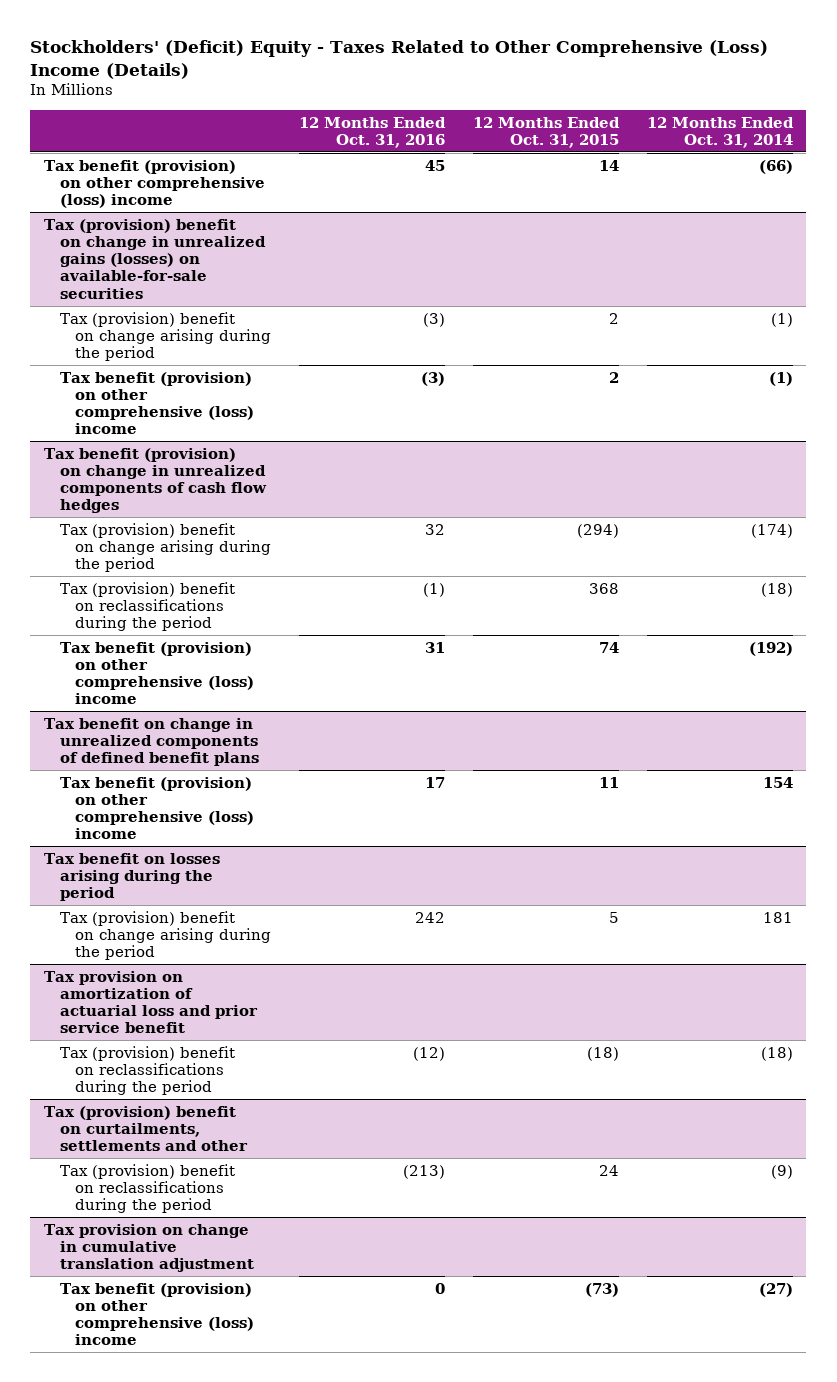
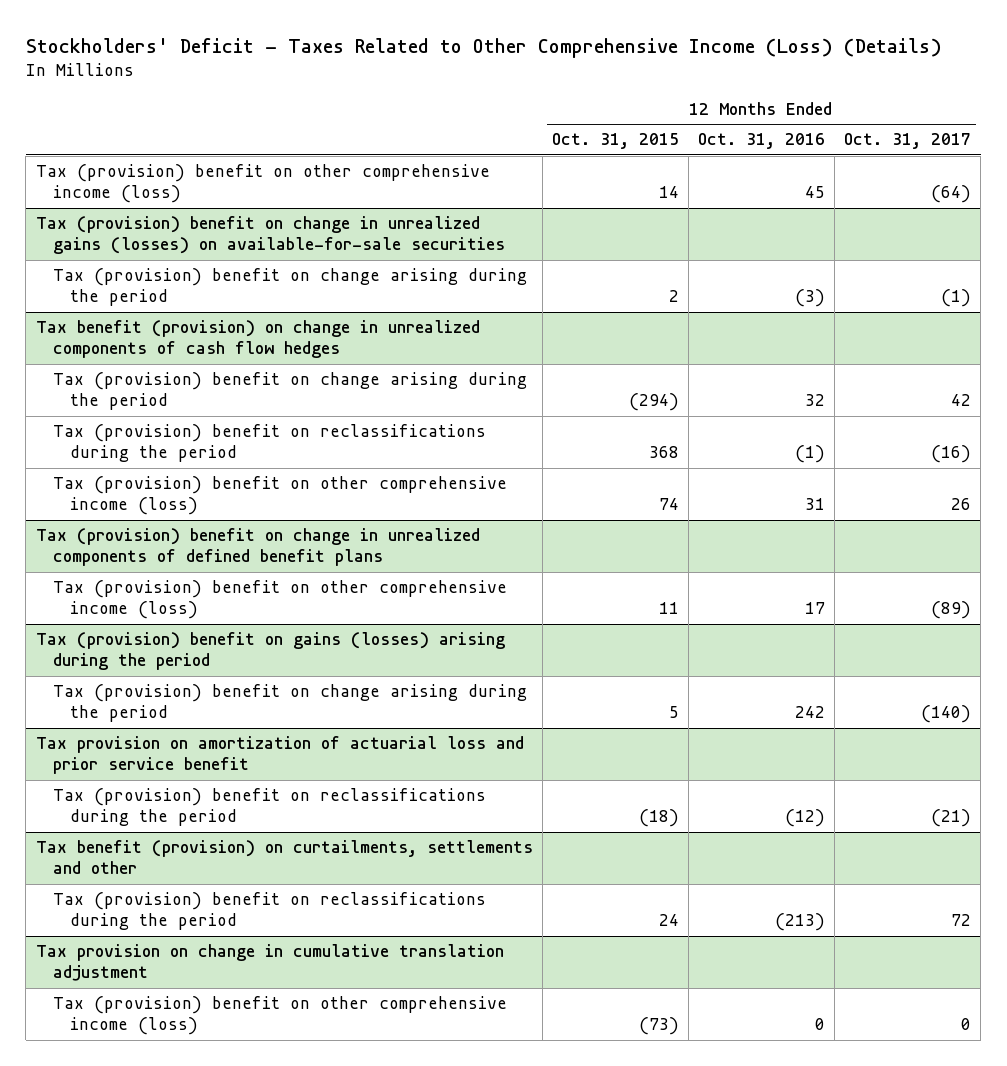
[30,39,769,79] Stockholders' (Deficit) Equity - Taxes Related to Other Comprehensive (Loss) Income (Details) -> [25,37,942,58] Stockholders' Deficit - Taxes Related to Other Comprehensive Income (Loss) (Details)
[646,116,794,148] 12 Months Ended Oct. 31, 2014 -> none
none -> [844,133,972,150] Oct. 31, 2017
[43,159,265,209] Tax benefit (provision) on other comprehensive (loss) income -> [35,164,490,204] Tax (provision) benefit on other comprehensive income (loss)
[59,371,255,435] Tax benefit (provision) on other comprehensive (loss) income -> none
[59,641,255,705] Tax benefit (provision) on other comprehensive (loss) income -> [52,476,507,516] Tax (provision) benefit on other comprehensive income (loss)
[43,717,259,767] Tax benefit on change in unrealized components of defined benefit plans -> [35,528,480,567] Tax (provision) benefit on change in unrealized components of defined benefit plans
[59,776,255,840] Tax benefit (provision) on other comprehensive (loss) income -> [52,580,507,620] Tax (provision) benefit on other comprehensive income (loss)
[43,852,220,902] Tax benefit on losses arising during the period -> [35,632,505,671] Tax (provision) benefit on gains (losses) arising during the period
[43,1105,248,1152] Tax (provision) benefit on curtailments, settlements and other -> [35,840,533,875] Tax benefit (provision) on curtailments, settlements and other
[59,1282,255,1346] Tax benefit (provision) on other comprehensive (loss) income -> [52,996,507,1036] Tax (provision) benefit on other comprehensive income (loss)

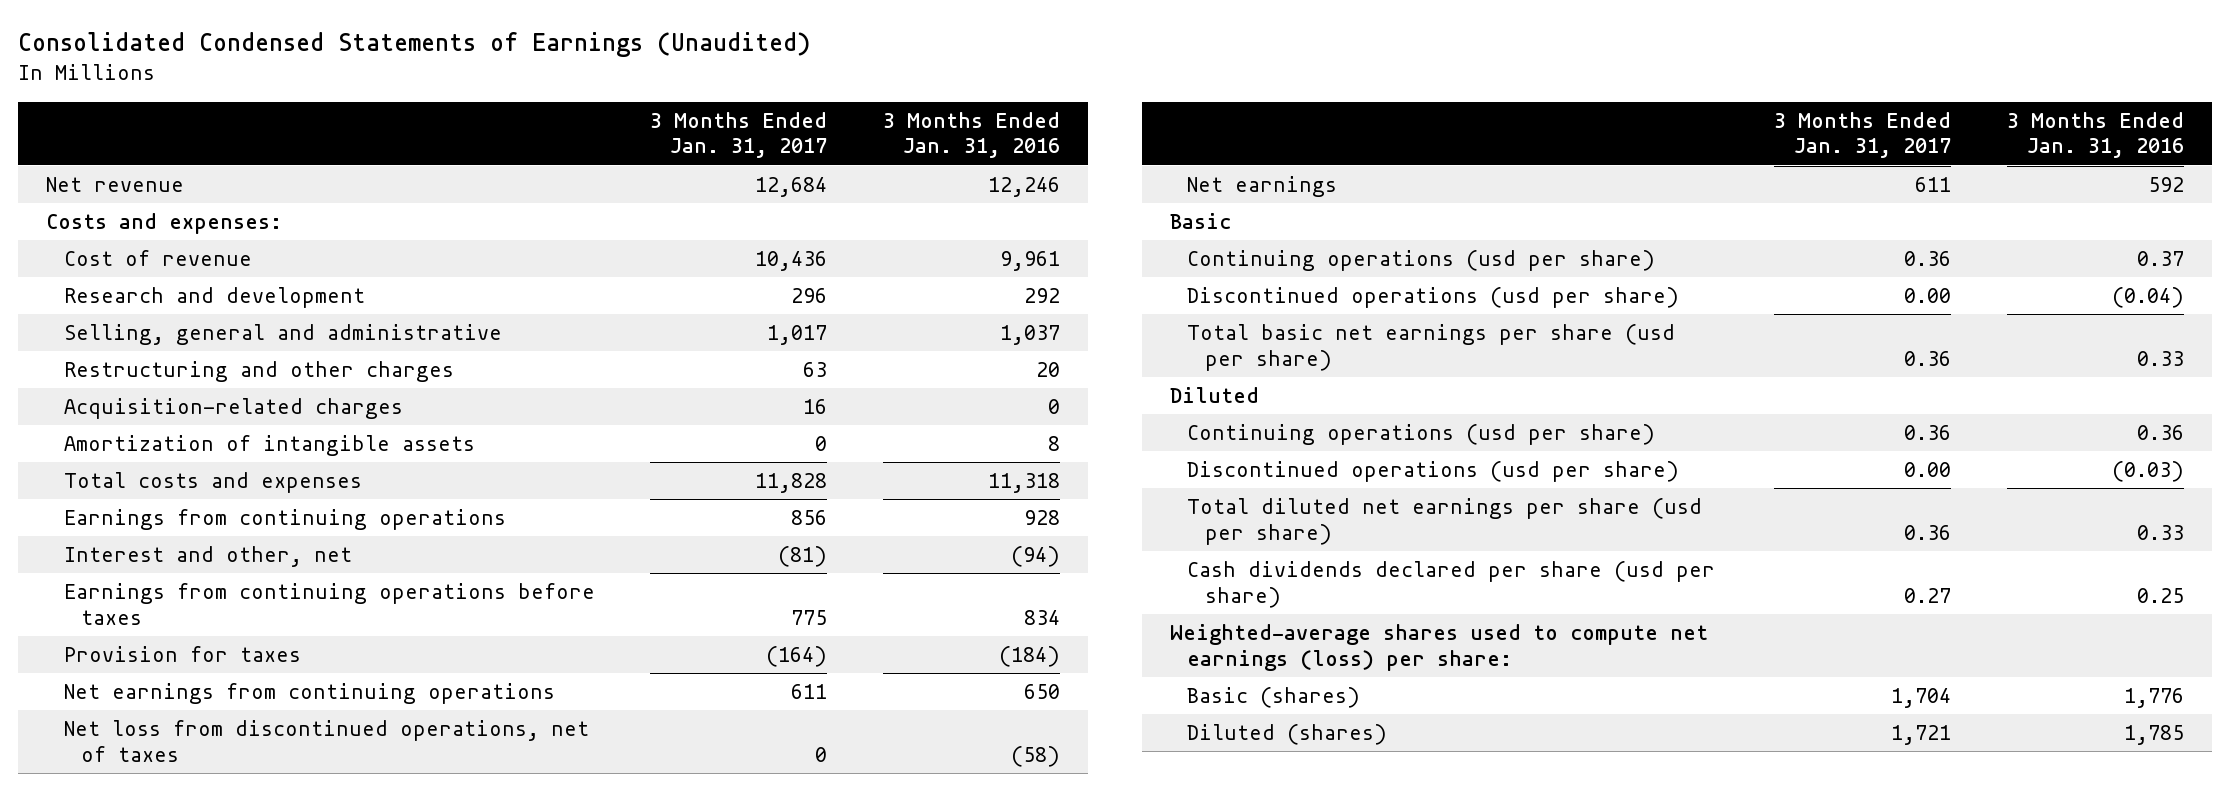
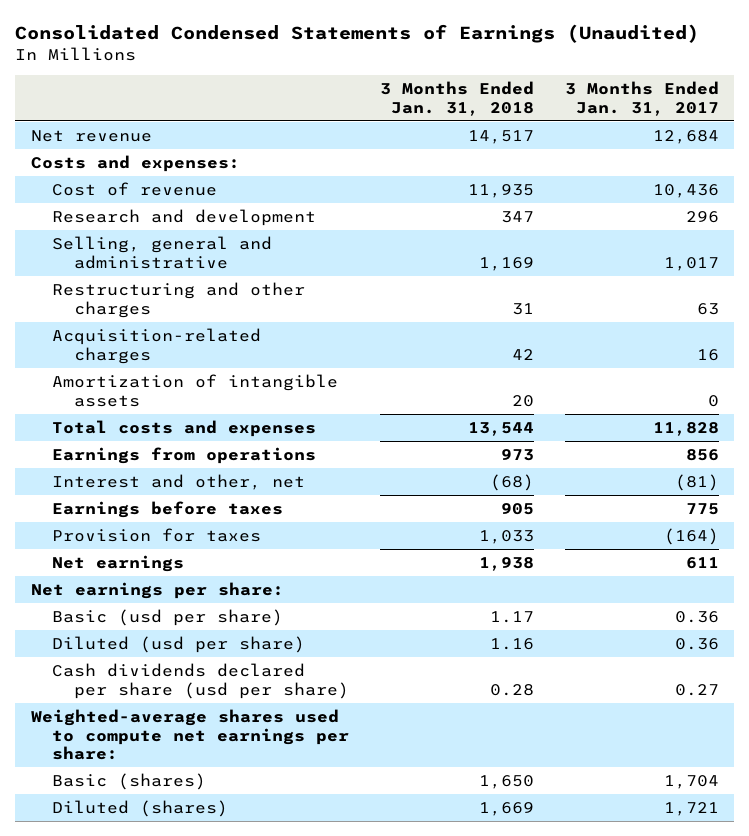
[883,111,1061,159] 3 Months Ended Jan. 31, 2016 -> none
none -> [380,81,535,116] 3 Months Ended Jan. 31, 2018
[63,509,506,531] Earnings from continuing operations -> [52,446,317,464] Earnings from operations
[63,583,595,625] Earnings from continuing operations before taxes -> [52,500,284,518] Earnings before taxes
[63,683,555,705] Net earnings from continuing operations -> none
[63,720,589,762] Net loss from discontinued operations, net of taxes -> none
[1169,213,1231,230] Basic -> none
[1187,250,1656,272] Continuing operations (usd per share) -> none
[1187,287,1680,309] Discontinued operations (usd per share) -> none
[1169,387,1259,404] Diluted -> none
[1187,424,1656,446] Continuing operations (usd per share) -> none
[1187,461,1680,483] Discontinued operations (usd per share) -> none
none -> [30,581,284,599] Net earnings per share:
[1187,324,1676,371] Total basic net earnings per share (usd per share) -> [52,608,284,626] Basic (usd per share)
[1187,498,1703,545] Total diluted net earnings per share (usd per share) -> [52,635,306,653] Diluted (usd per share)
[1169,624,1708,671] Weighted-average shares used to compute net earnings (loss) per share: -> [30,708,350,761] Weighted-average shares used to compute net earnings per share:

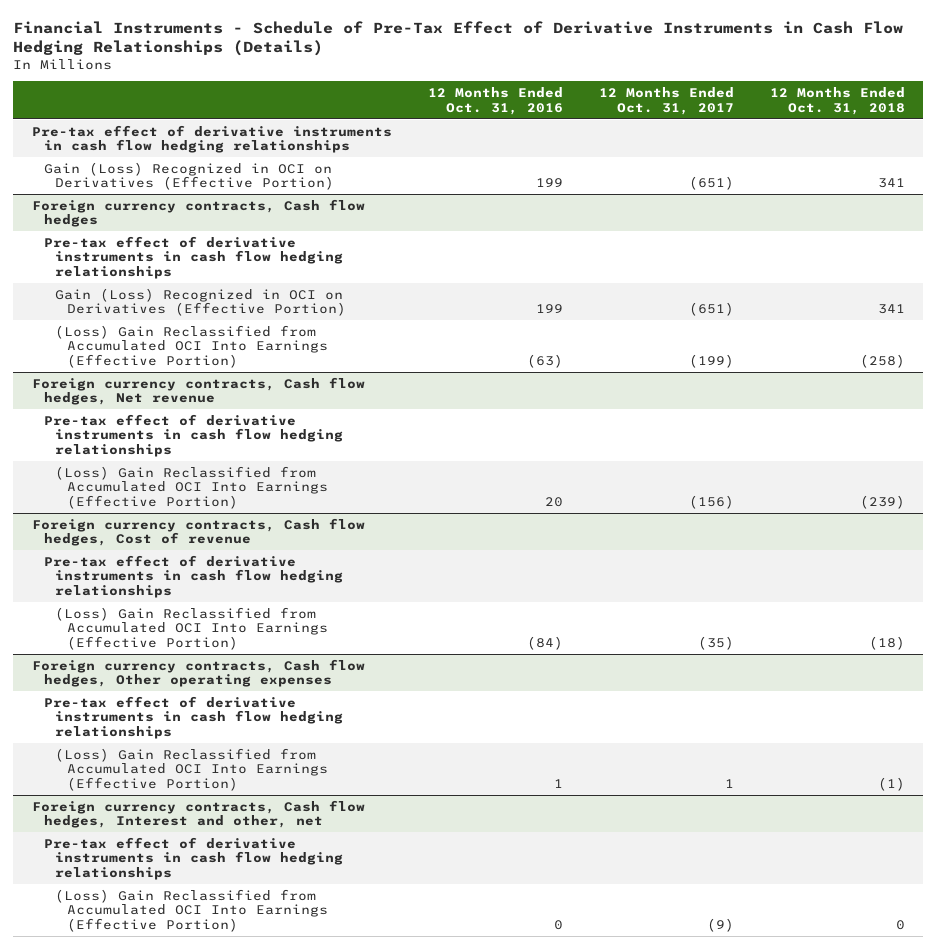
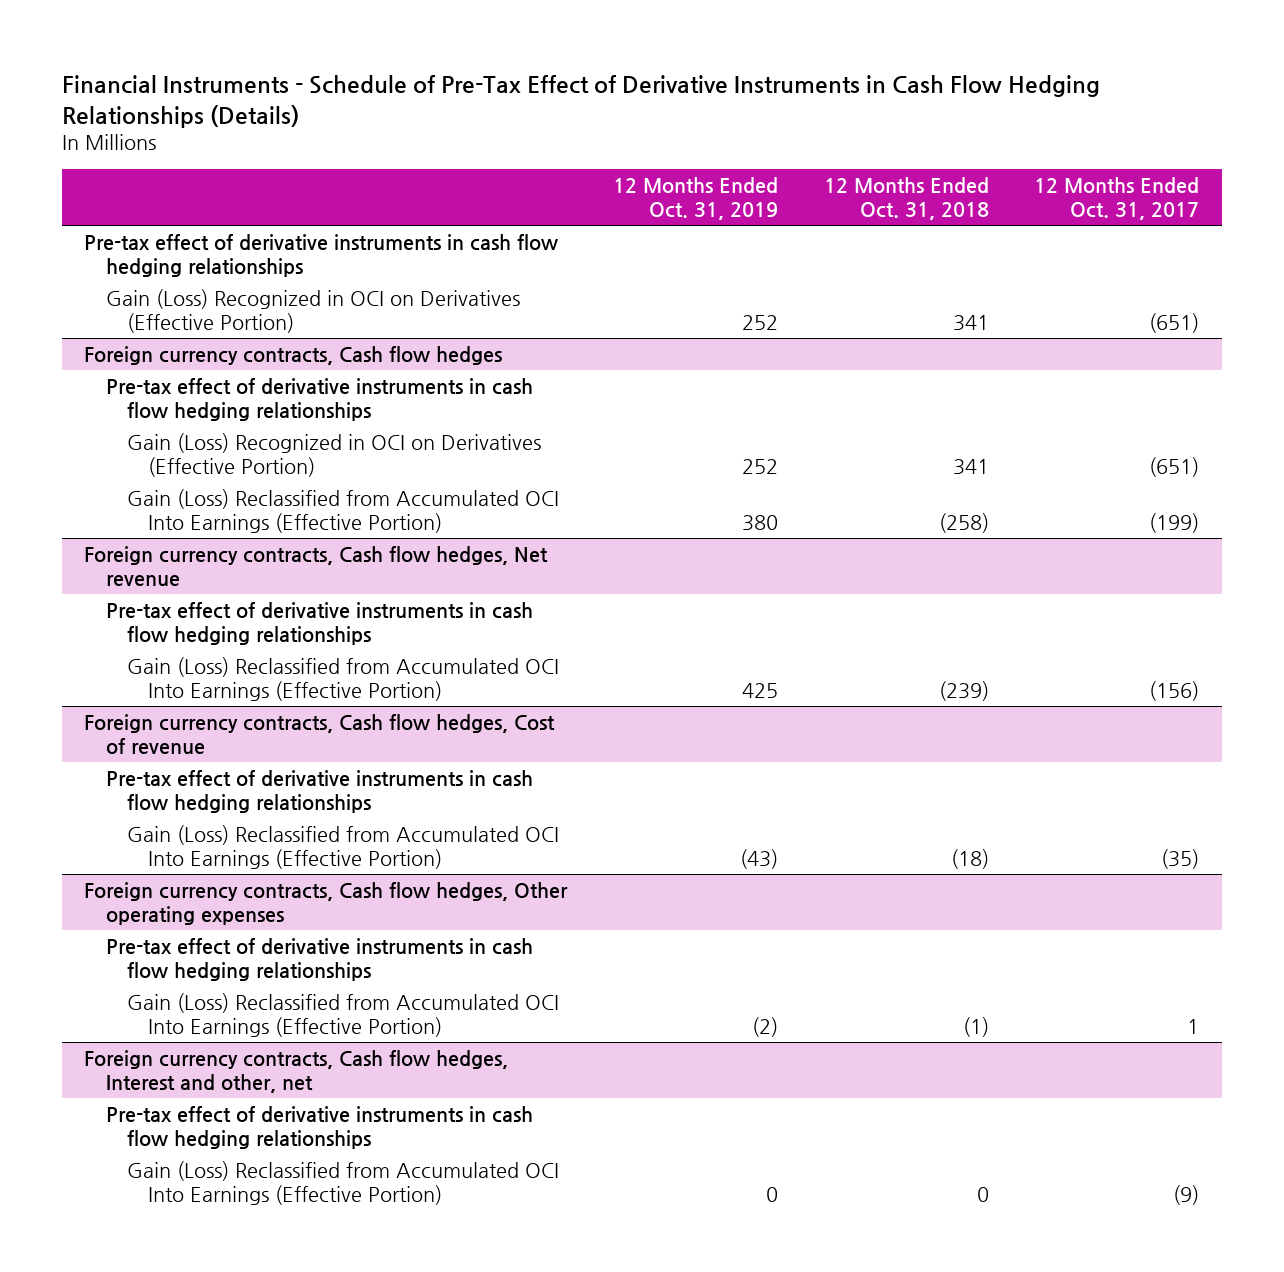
[427,86,563,115] 12 Months Ended Oct. 31, 2016 -> none
none -> [613,177,779,220] 12 Months Ended Oct. 31, 2019
[55,324,329,369] (Loss) Gain Reclassified from Accumulated OCI Into Earnings (Effective Portion) -> [126,489,559,533] Gain (Loss) Reclassified from Accumulated OCI Into Earnings (Effective Portion)
[55,465,329,510] (Loss) Gain Reclassified from Accumulated OCI Into Earnings (Effective Portion) -> [126,657,559,701] Gain (Loss) Reclassified from Accumulated OCI Into Earnings (Effective Portion)
[55,606,329,651] (Loss) Gain Reclassified from Accumulated OCI Into Earnings (Effective Portion) -> [126,825,559,869] Gain (Loss) Reclassified from Accumulated OCI Into Earnings (Effective Portion)
[55,747,329,792] (Loss) Gain Reclassified from Accumulated OCI Into Earnings (Effective Portion) -> [126,993,559,1037] Gain (Loss) Reclassified from Accumulated OCI Into Earnings (Effective Portion)
[55,888,329,933] (Loss) Gain Reclassified from Accumulated OCI Into Earnings (Effective Portion) -> [126,1161,559,1205] Gain (Loss) Reclassified from Accumulated OCI Into Earnings (Effective Portion)

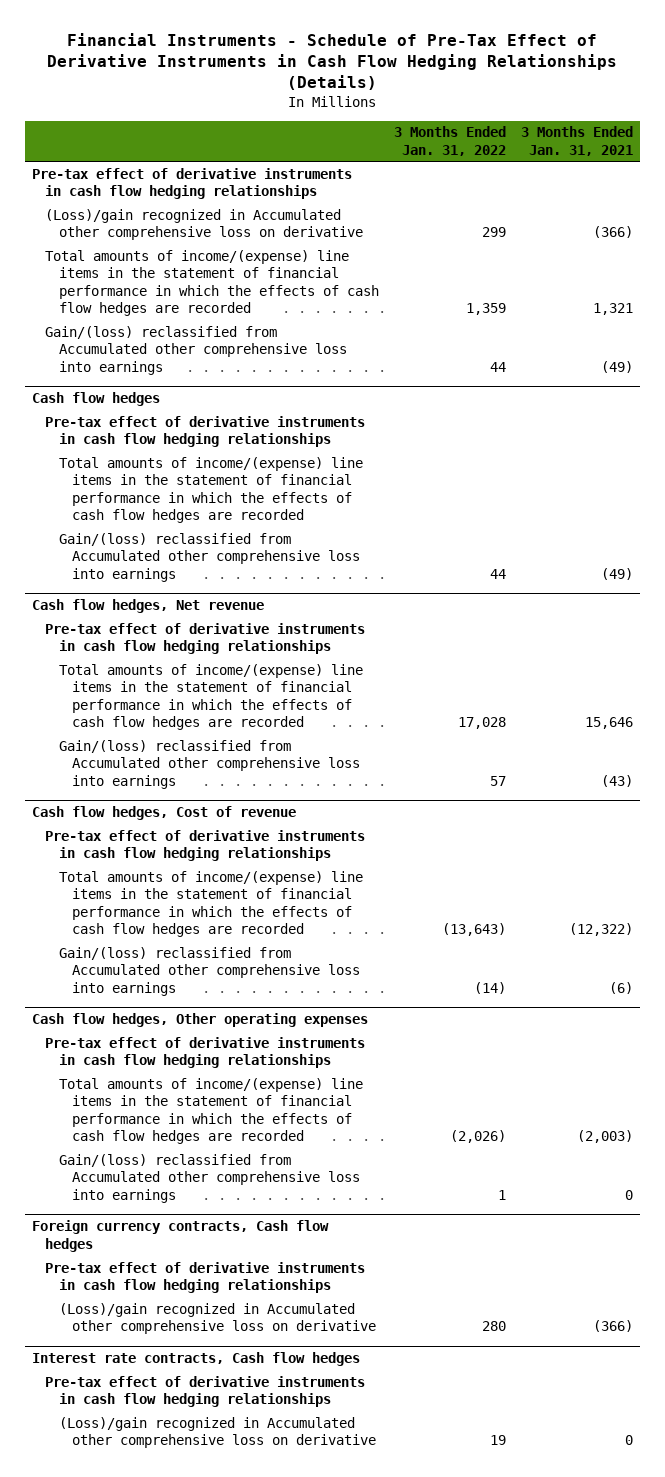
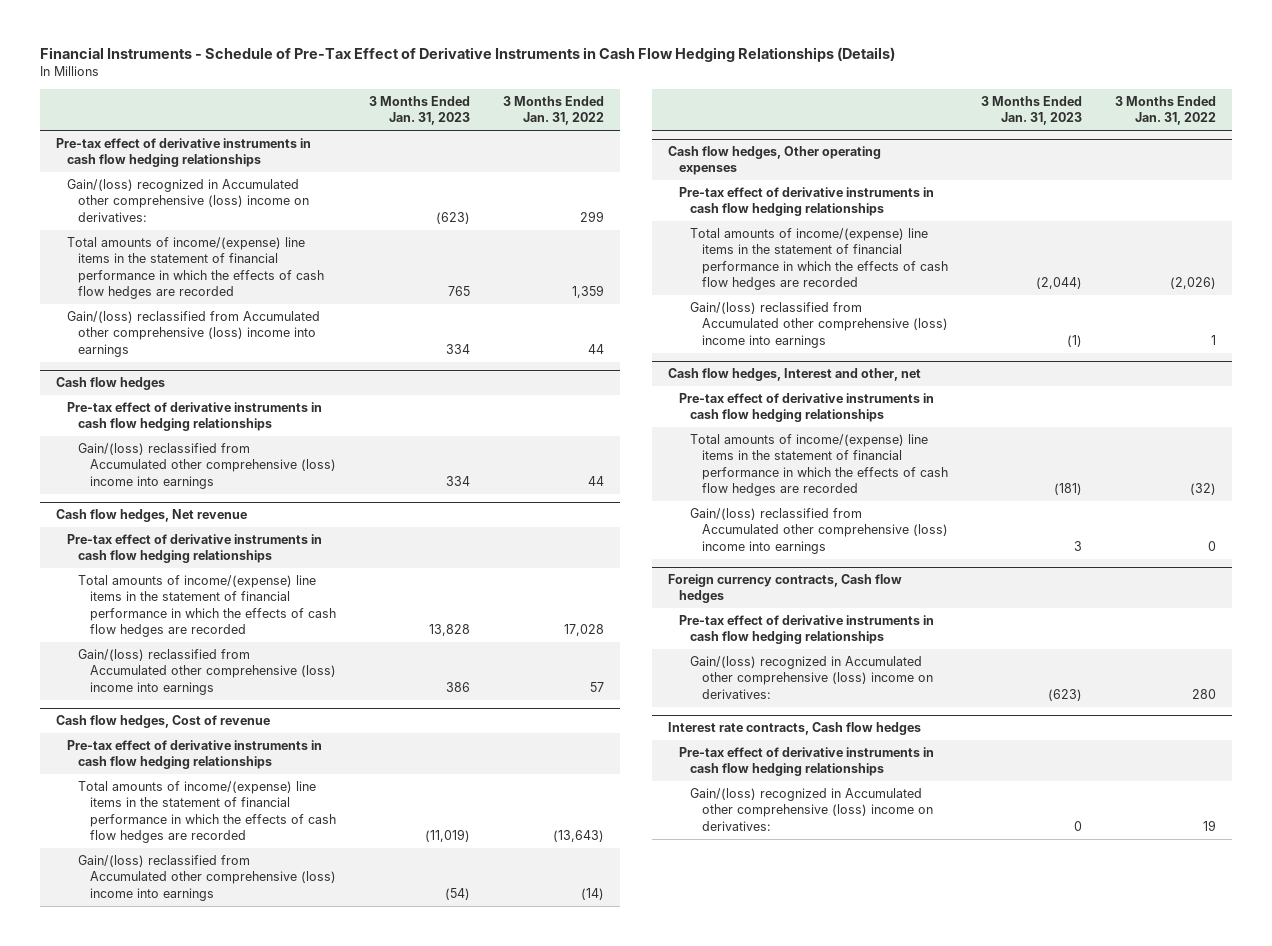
[520,126,633,156] 3 Months Ended Jan. 31, 2021 -> none
none -> [368,95,470,126] 3 Months Ended Jan. 31, 2023
[45,208,363,241] (Loss)/gain recognized in Accumulated other comprehensive loss on derivative -> [67,179,310,222] Gain/(loss) recognized in Accumulated other comprehensive (loss) income on derivatives:
[45,325,347,375] Gain/(loss) reclassified from Accumulated other comprehensive loss into earnings -> [67,311,321,357] Gain/(loss) reclassified from Accumulated other comprehensive (loss) income into earnings
[58,456,363,524] Total amounts of income/(expense) line items in the statement of financial performance in which the effects of cash flow hedges are recorded -> none
[58,532,360,582] Gain/(loss) reclassified from Accumulated other comprehensive loss into earnings -> [78,443,336,489] Gain/(loss) reclassified from Accumulated other comprehensive (loss) income into earnings
[58,739,360,789] Gain/(loss) reclassified from Accumulated other comprehensive loss into earnings -> [78,649,336,695] Gain/(loss) reclassified from Accumulated other comprehensive (loss) income into earnings
[58,946,360,996] Gain/(loss) reclassified from Accumulated other comprehensive loss into earnings -> [78,855,336,901] Gain/(loss) reclassified from Accumulated other comprehensive (loss) income into earnings
[58,1153,360,1203] Gain/(loss) reclassified from Accumulated other comprehensive loss into earnings -> [690,302,948,348] Gain/(loss) reclassified from Accumulated other comprehensive (loss) income into earnings
none -> [668,368,922,382] Cash flow hedges, Interest and other, net
none -> [679,393,935,423] Pre-tax effect of derivative instruments in cash flow hedging relationships
none -> [690,434,948,496] Total amounts of income/(expense) line items in the statement of financial performance in which the effects of cash flow hedges are recorded
none -> [690,508,948,554] Gain/(loss) reclassified from Accumulated other comprehensive (loss) income into earnings
[58,1302,376,1335] (Loss)/gain recognized in Accumulated other comprehensive loss on derivative -> [690,656,933,699] Gain/(loss) recognized in Accumulated other comprehensive (loss) income on derivatives:
[58,1416,376,1449] (Loss)/gain recognized in Accumulated other comprehensive loss on derivative -> [690,788,933,831] Gain/(loss) recognized in Accumulated other comprehensive (loss) income on derivatives:

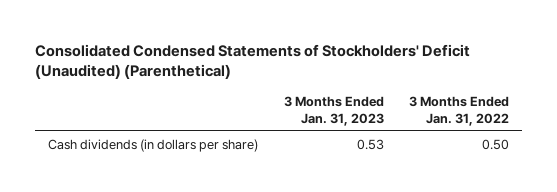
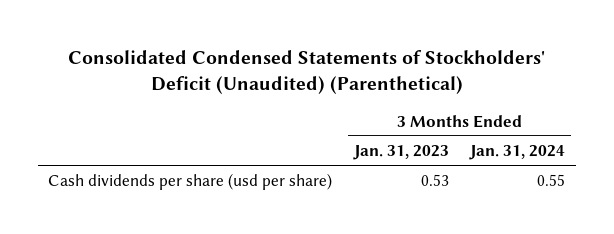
[409,96,510,126] 3 Months Ended Jan. 31, 2022 -> none
none -> [469,145,566,161] Jan. 31, 2024
[48,138,259,152] Cash dividends (in dollars per share) -> [48,173,333,191] Cash dividends per share (usd per share)

